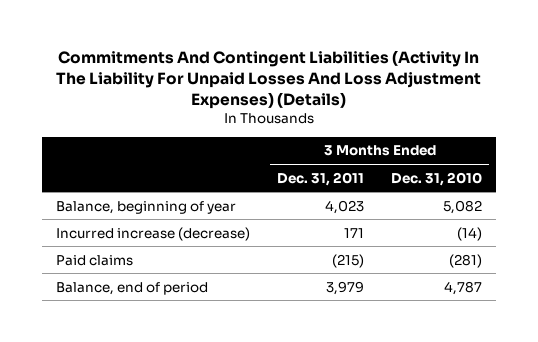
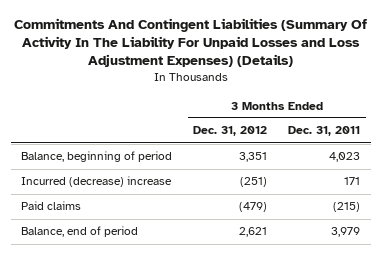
[55,50,481,110] Commitments And Contingent Liabilities (Activity In The Liability For Unpaid Losses And Loss Adjustment Expenses) (Details) -> [13,17,367,68] Commitments And Contingent Liabilities (Summary Of Activity In The Liability For Unpaid Losses and Loss Adjustment Expenses) (Details)
[391,171,483,186] Dec. 31, 2010 -> none
none -> [193,126,268,137] Dec. 31, 2012
[55,200,236,214] Balance, beginning of year -> [21,151,173,163] Balance, beginning of period
[55,226,250,241] Incurred increase (decrease) -> [21,176,173,188] Incurred (decrease) increase

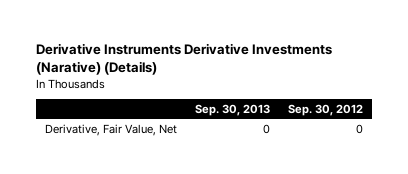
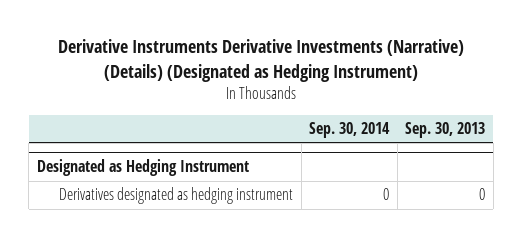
[36,43,333,76] Derivative Instruments Derivative Investments (Narative) (Details) -> [58,39,465,82] Derivative Instruments Derivative Investments (Narrative) (Details) (Designated as Hedging Instrument)
[287,103,363,116] Sep. 30, 2012 -> none
none -> [309,122,391,139] Sep. 30, 2014
none -> [36,159,249,177] Designated as Hedging Instrument
[45,123,178,136] Derivative, Fair Value, Net -> [59,187,294,205] Derivatives designated as hedging instrument

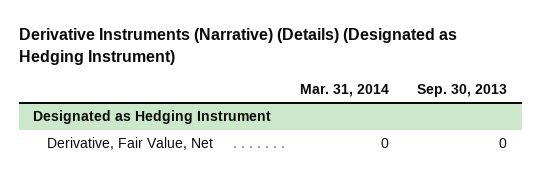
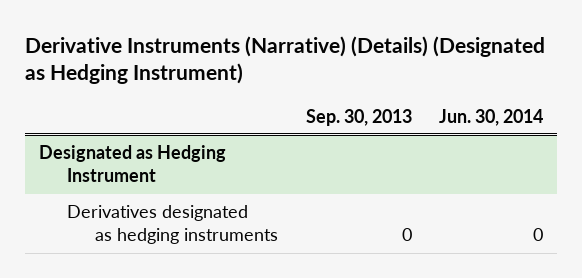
[299,83,389,97] Mar. 31, 2014 -> none
none -> [438,108,543,126] Jun. 30, 2014
[46,137,213,151] Derivative, Fair Value, Net -> [67,205,279,245] Derivatives designated as hedging instruments

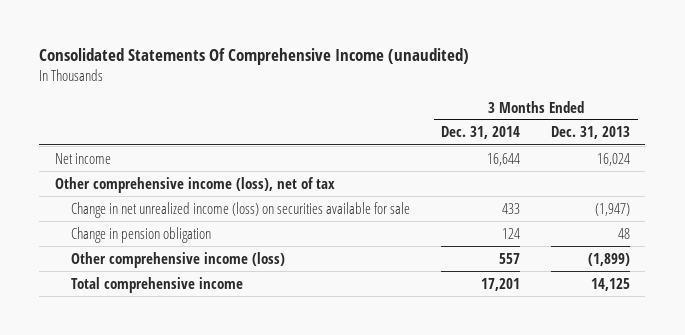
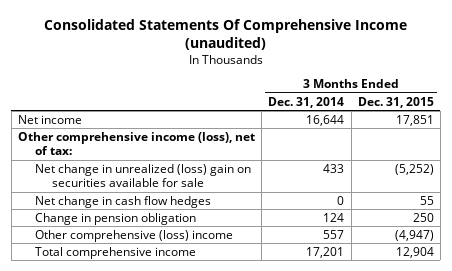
[551,126,631,140] Dec. 31, 2013 -> none
none -> [357,96,434,108] Dec. 31, 2015
[54,176,335,193] Other comprehensive income (loss), net of tax -> [18,131,256,156] Other comprehensive income (loss), net of tax:
[71,201,411,218] Change in net unrealized income (loss) on securities available for sale -> [35,163,252,188] Net change in unrealized (loss) gain on securities available for sale
none -> [35,195,212,208] Net change in cash flow hedges
[71,251,286,268] Other comprehensive income (loss) -> [35,229,234,242] Other comprehensive (loss) income

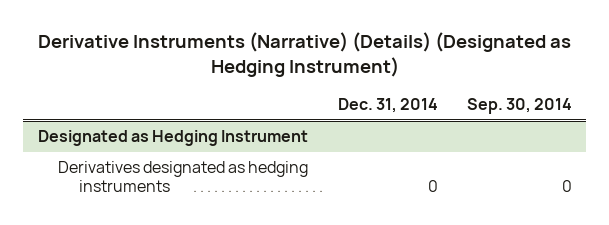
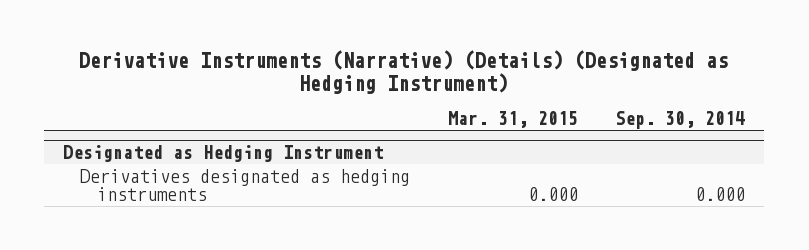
[337,98,438,114] Dec. 31, 2014 -> none
none -> [447,110,578,128] Mar. 31, 2015
[561,180,572,193] 0 -> [695,187,746,202] 0.000

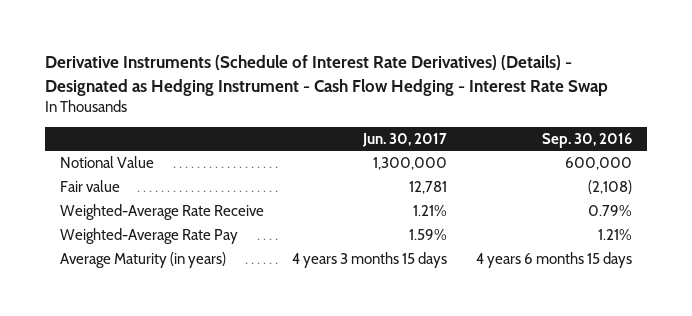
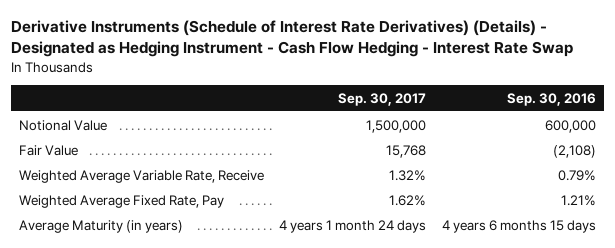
[362,132,448,147] Jun. 30, 2017 -> none
none -> [338,92,427,106] Sep. 30, 2017
[59,180,120,193] Fair value -> [18,144,78,156] Fair Value
[59,204,264,221] Weighted-Average Rate Receive -> [18,169,264,183] Weighted Average Variable Rate, Receive
[59,228,238,245] Weighted-Average Rate Pay -> [18,194,224,208] Weighted Average Fixed Rate, Pay

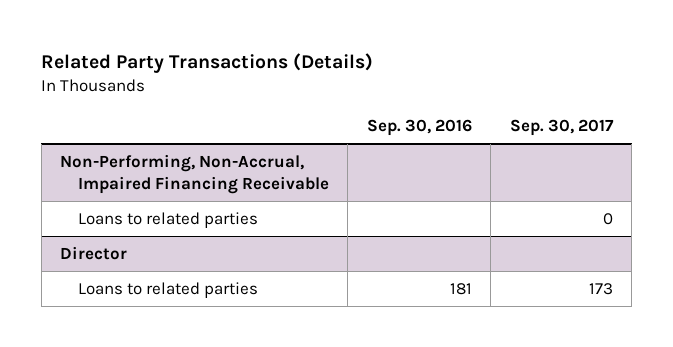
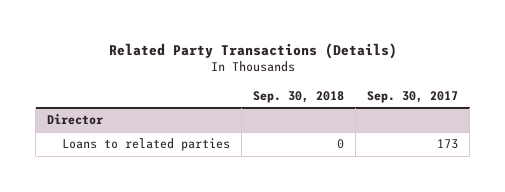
[366,119,472,137] Sep. 30, 2016 -> none
none -> [253,90,345,103] Sep. 30, 2018
[60,153,329,194] Non-Performing, Non-Accrual, Impaired Financing Receivable -> none
[77,211,258,228] Loans to related parties -> none

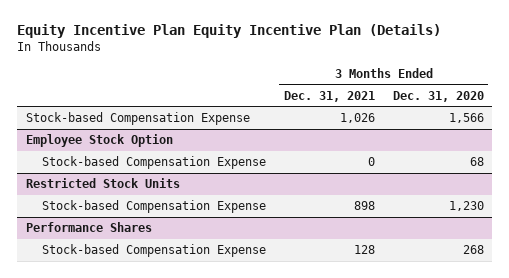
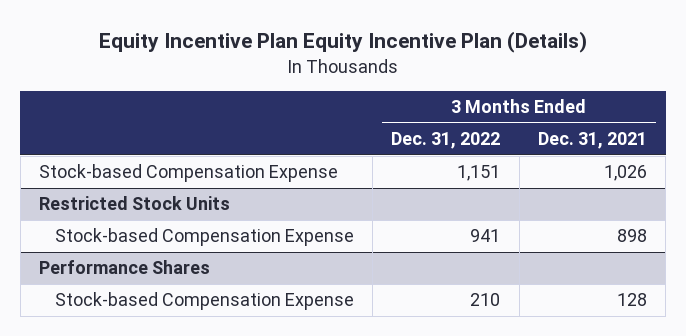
[392,90,484,102] Dec. 31, 2020 -> none
none -> [391,132,501,150] Dec. 31, 2022
[25,134,173,148] Employee Stock Option -> none
[41,156,266,170] Stock-based Compensation Expense -> none

